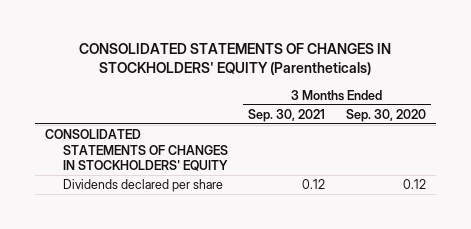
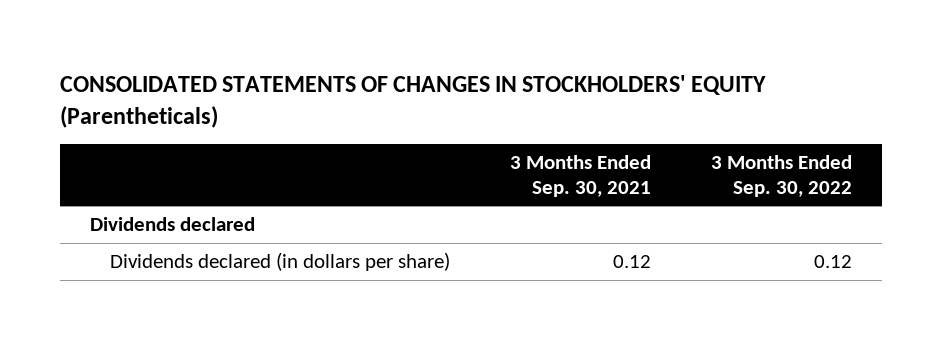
[345,108,426,122] Sep. 30, 2020 -> none
none -> [710,155,852,197] 3 Months Ended Sep. 30, 2022
[45,129,229,172] CONSOLIDATED STATEMENTS OF CHANGES IN STOCKHOLDERS' EQUITY -> none
none -> [90,217,256,232] Dividends declared
[63,179,224,193] Dividends declared per share -> [110,252,451,272] Dividends declared (in dollars per share)

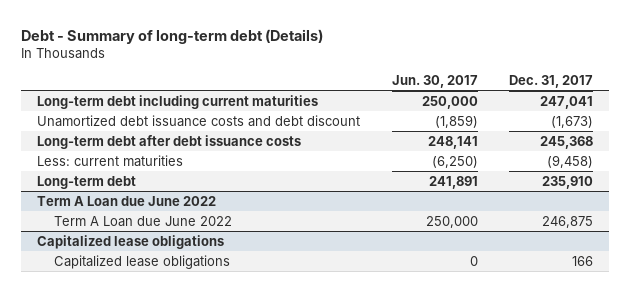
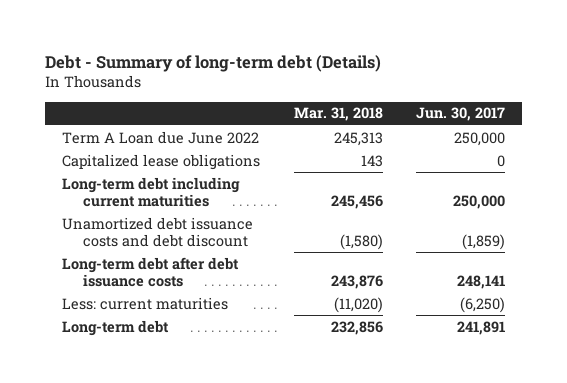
[509,75,594,89] Dec. 31, 2017 -> none
none -> [293,107,383,122] Mar. 31, 2018
none -> [61,130,259,144] Term A Loan due June 2022
none -> [61,153,260,170] Capitalized lease obligations
[36,195,216,206] Term A Loan due June 2022 -> none
[54,215,233,227] Term A Loan due June 2022 -> none
[36,234,224,249] Capitalized lease obligations -> none
[54,254,231,269] Capitalized lease obligations -> none

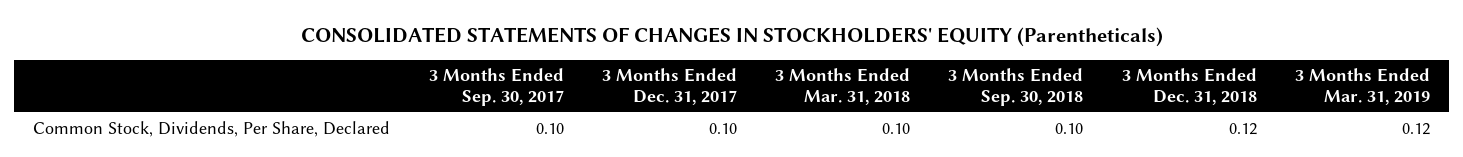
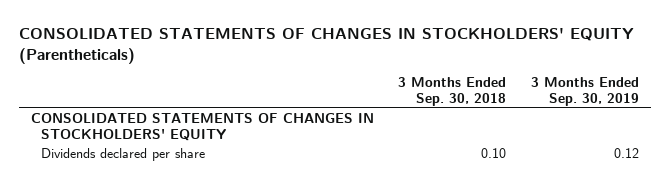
[428,67,564,107] 3 Months Ended Sep. 30, 2017 -> none
[601,67,737,106] 3 Months Ended Dec. 31, 2017 -> none
[775,67,911,106] 3 Months Ended Mar. 31, 2018 -> none
[1121,67,1257,106] 3 Months Ended Dec. 31, 2018 -> none
[1294,67,1430,106] 3 Months Ended Mar. 31, 2019 -> none
none -> [531,77,640,106] 3 Months Ended Sep. 30, 2019
none -> [30,113,374,141] CONSOLIDATED STATEMENTS OF CHANGES IN STOCKHOLDERS' EQUITY
[33,120,391,137] Common Stock, Dividends, Per Share, Declared -> [41,148,206,162] Dividends declared per share

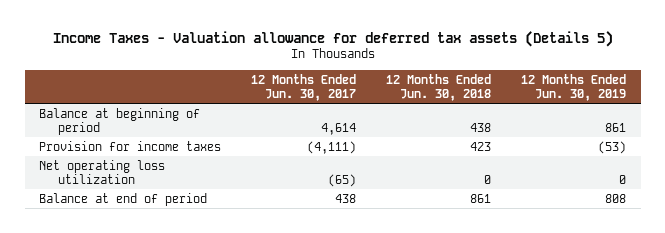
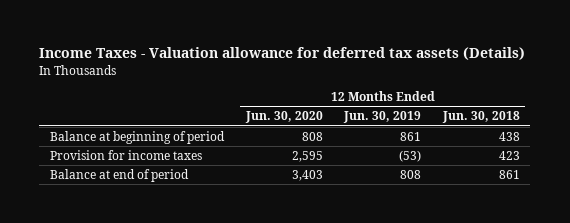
[52,30,613,47] Income Taxes - Valuation allowance for deferred tax assets (Details 5) -> [39,47,526,61] Income Taxes - Valuation allowance for deferred tax assets (Details)
[251,73,357,101] 12 Months Ended Jun. 30, 2017 -> none
none -> [244,111,323,124] Jun. 30, 2020
[39,159,166,184] Net operating loss utilization -> none

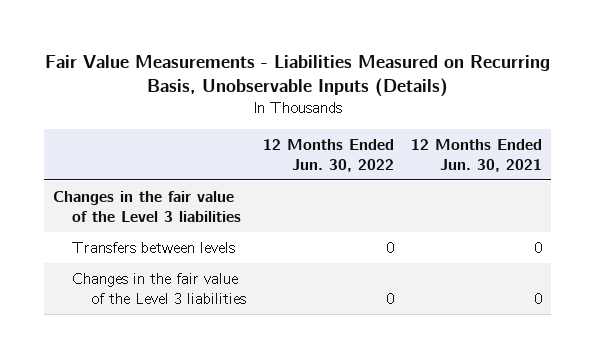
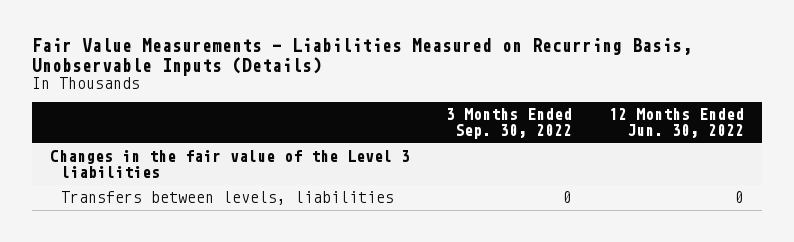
[411,138,543,172] 12 Months Ended Jun. 30, 2021 -> none
none -> [446,108,573,139] 3 Months Ended Sep. 30, 2022
[72,272,247,304] Changes in the fair value of the Level 3 liabilities -> none
[72,241,236,253] Transfers between levels -> [60,191,394,206] Transfers between levels, liabilities

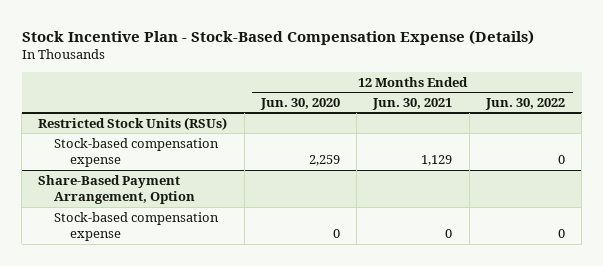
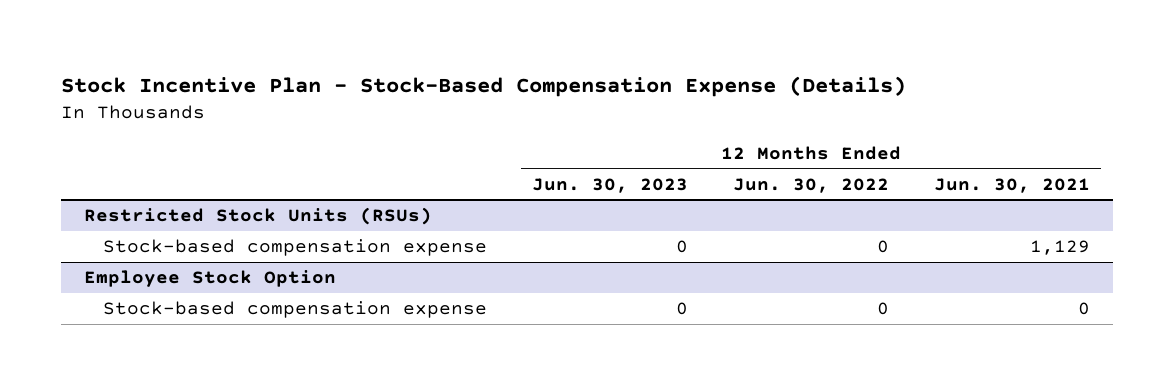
[259,97,340,110] Jun. 30, 2020 -> none
none -> [532,177,689,193] Jun. 30, 2023
[38,174,196,205] Share-Based Payment Arrangement, Option -> [83,270,336,288] Employee Stock Option

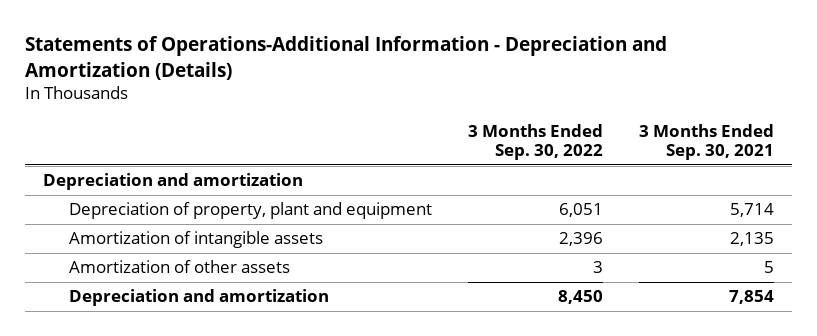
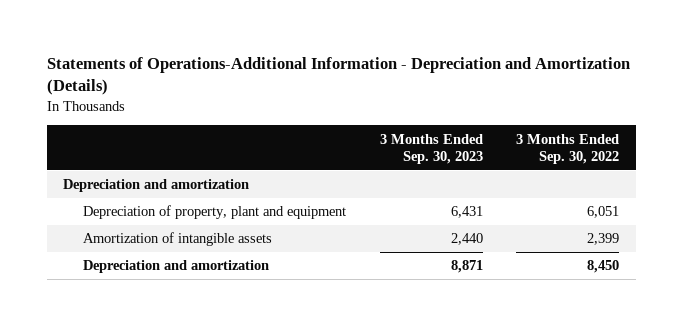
[638,123,774,161] 3 Months Ended Sep. 30, 2021 -> none
none -> [379,133,483,164] 3 Months Ended Sep. 30, 2023
[68,260,290,274] Amortization of other assets -> none
[558,232,603,247] 2,396 -> [587,233,620,246] 2,399

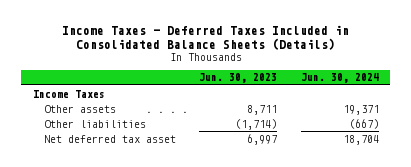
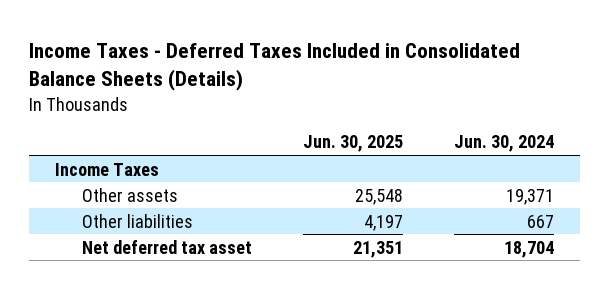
[199,73,278,84] Jun. 30, 2023 -> none
none -> [303,135,404,153] Jun. 30, 2025
[348,118,379,129] (667) -> [527,214,555,228] 667

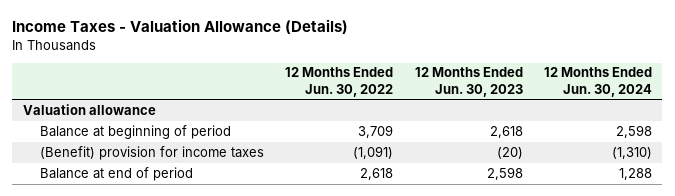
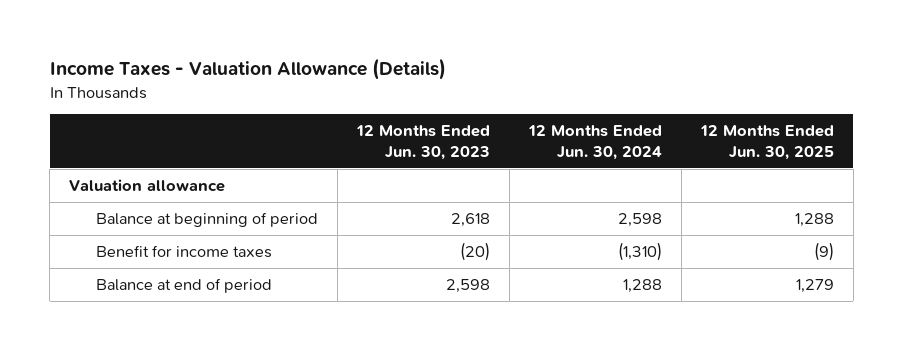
[285,67,394,97] 12 Months Ended Jun. 30, 2022 -> none
none -> [699,125,834,161] 12 Months Ended Jun. 30, 2025
[40,145,265,160] (Benefit) provision for income taxes -> [95,244,272,258] Benefit for income taxes

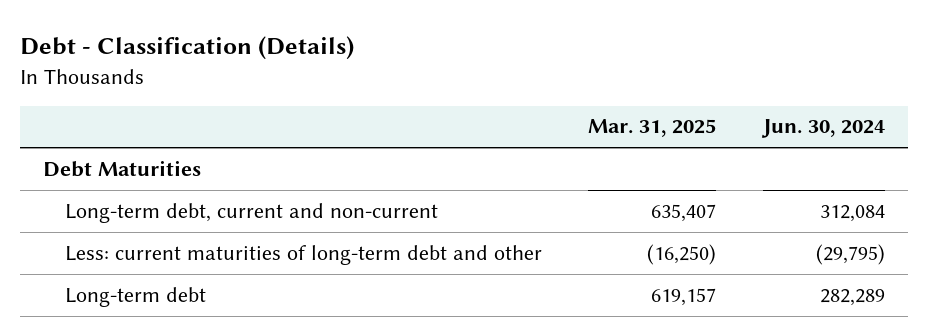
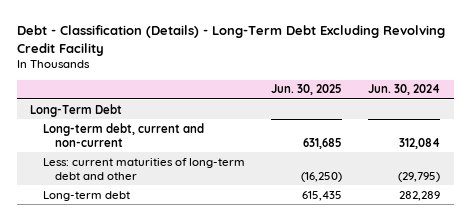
[20,36,355,61] Debt - Classification (Details) -> [17,24,446,56] Debt - Classification (Details) - Long-Term Debt Excluding Revolving Credit Facility
[588,119,717,138] Mar. 31, 2025 -> none
none -> [271,84,343,96] Jun. 30, 2025
[43,159,202,177] Debt Maturities -> [30,103,123,117] Long-Term Debt

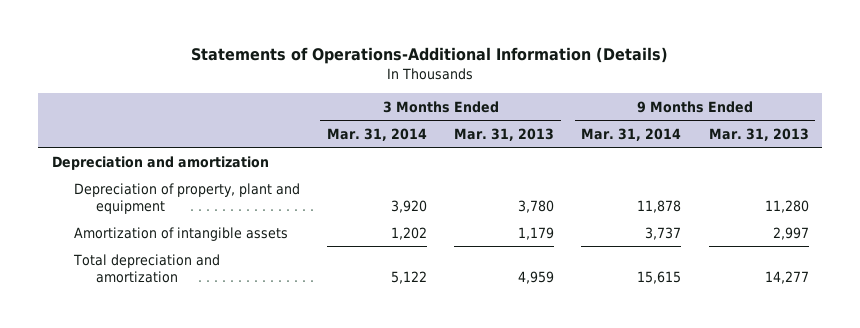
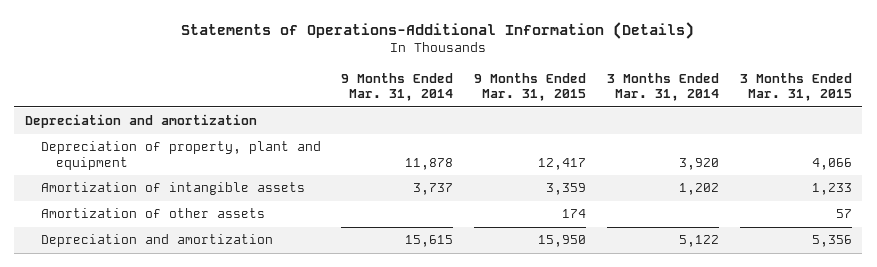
[454,127,555,141] Mar. 31, 2013 -> none
[708,127,809,141] Mar. 31, 2013 -> none
none -> [474,72,587,102] 9 Months Ended Mar. 31, 2015
none -> [739,72,852,102] 3 Months Ended Mar. 31, 2015
none -> [40,208,265,219] Amortization of other assets
[73,253,221,283] Total depreciation and amortization -> [40,234,273,248] Depreciation and amortization

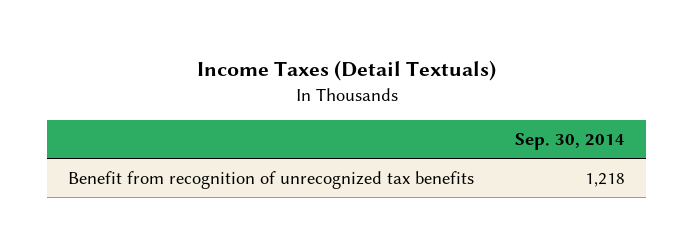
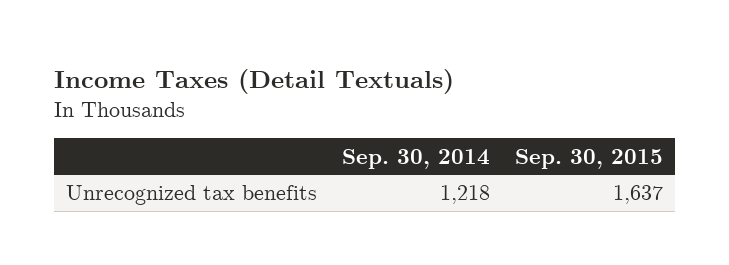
none -> [514,148,663,169] Sep. 30, 2015
[68,171,475,190] Benefit from recognition of unrecognized tax benefits -> [66,185,318,206] Unrecognized tax benefits

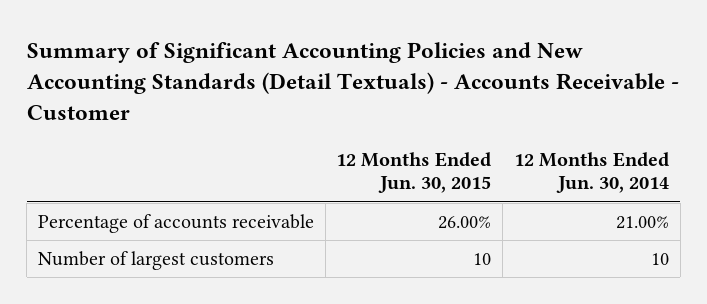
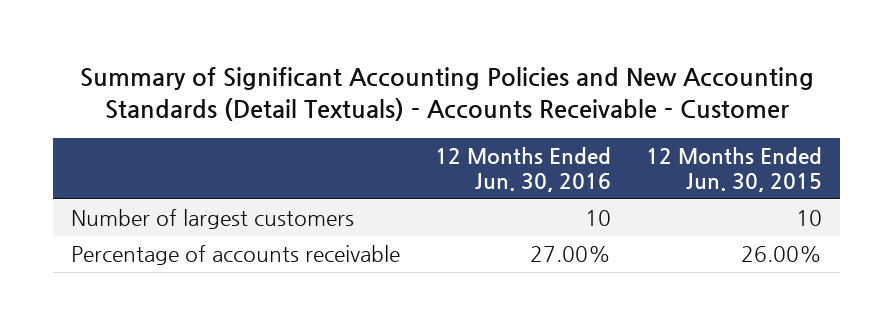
[513,151,669,194] 12 Months Ended Jun. 30, 2014 -> none
none -> [435,147,612,192] 12 Months Ended Jun. 30, 2016
[38,214,315,234] Percentage of accounts receivable -> [71,245,401,266] Percentage of accounts receivable

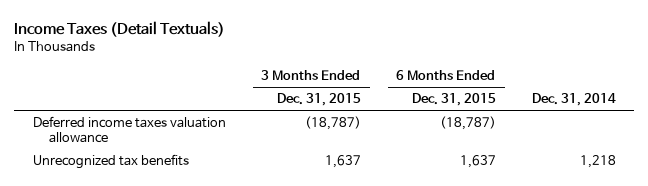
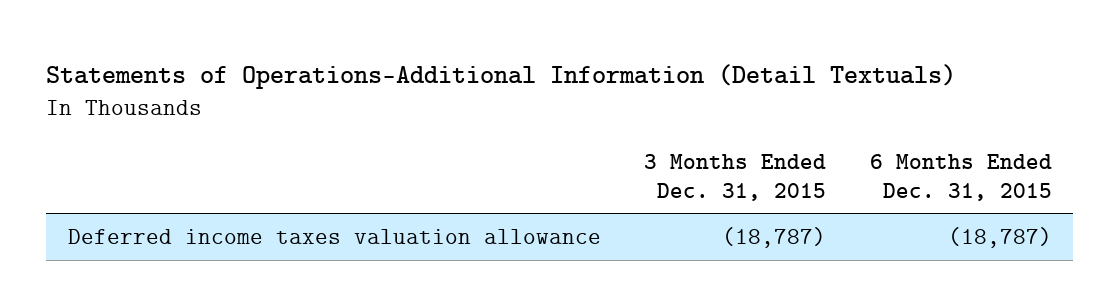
[14,21,226,38] Income Taxes (Detail Textuals) -> [46,64,957,90] Statements of Operations-Additional Information (Detail Textuals)
[531,93,616,107] Dec. 31, 2014 -> none
[32,154,189,170] Unrecognized tax benefits -> none

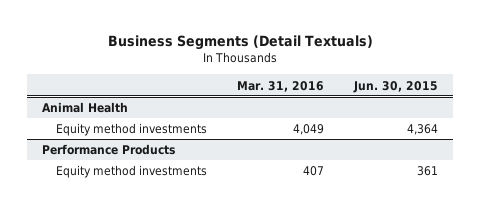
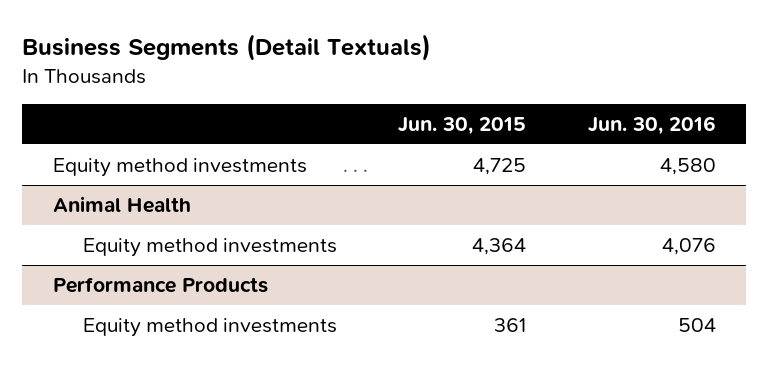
[237,80,325,92] Mar. 31, 2016 -> none
none -> [587,116,716,136] Jun. 30, 2016
none -> [52,158,307,178] Equity method investments

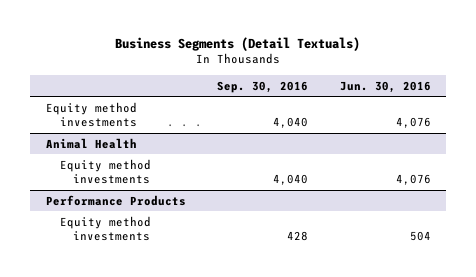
[398,117,527,136] Jun. 30, 2015 -> none
none -> [217,80,309,93] Sep. 30, 2016
[659,158,716,176] 4,580 -> [395,117,431,129] 4,076

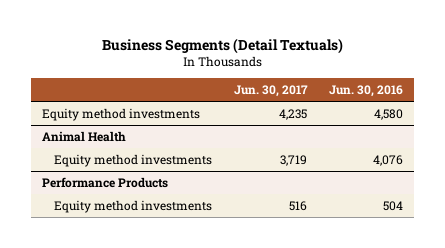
[217,80,309,93] Sep. 30, 2016 -> none
none -> [233,84,308,97] Jun. 30, 2017
[395,117,431,129] 4,076 -> [373,108,403,120] 4,580

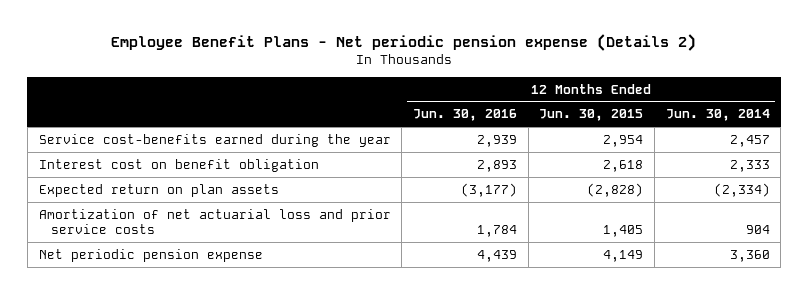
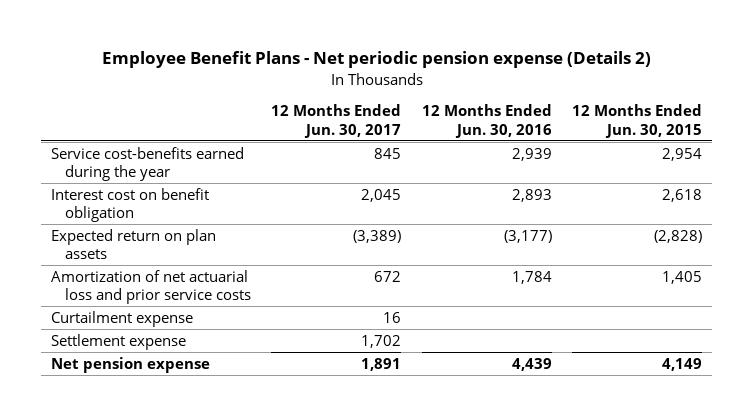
[665,109,770,122] Jun. 30, 2014 -> none
none -> [271,104,402,138] 12 Months Ended Jun. 30, 2017
none -> [51,310,194,327] Curtailment expense
none -> [51,333,187,350] Settlement expense
[38,248,263,262] Net periodic pension expense -> [51,356,211,373] Net pension expense

